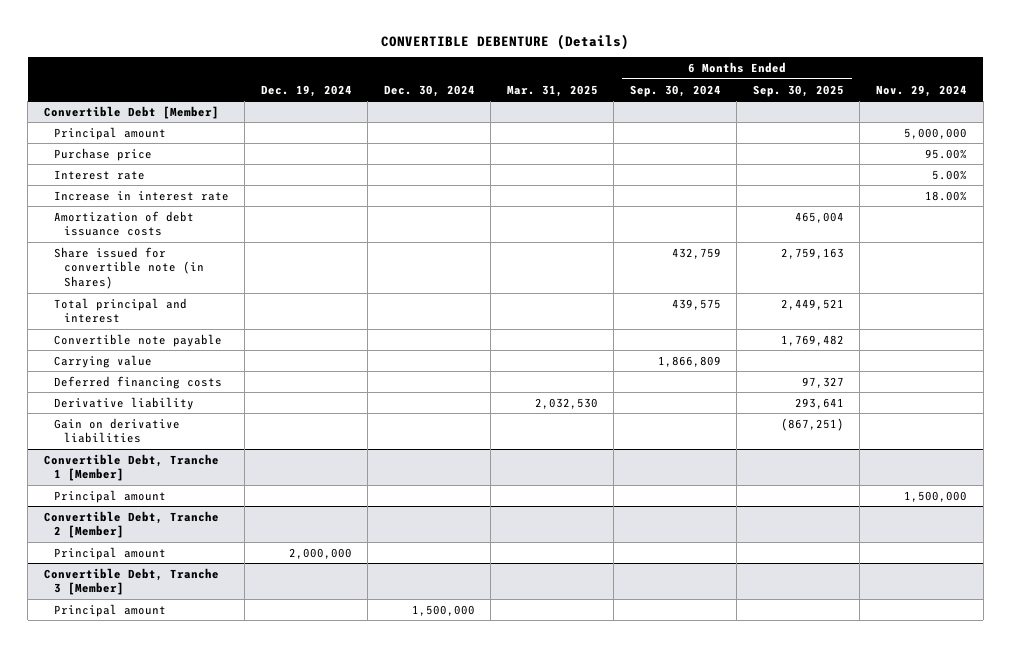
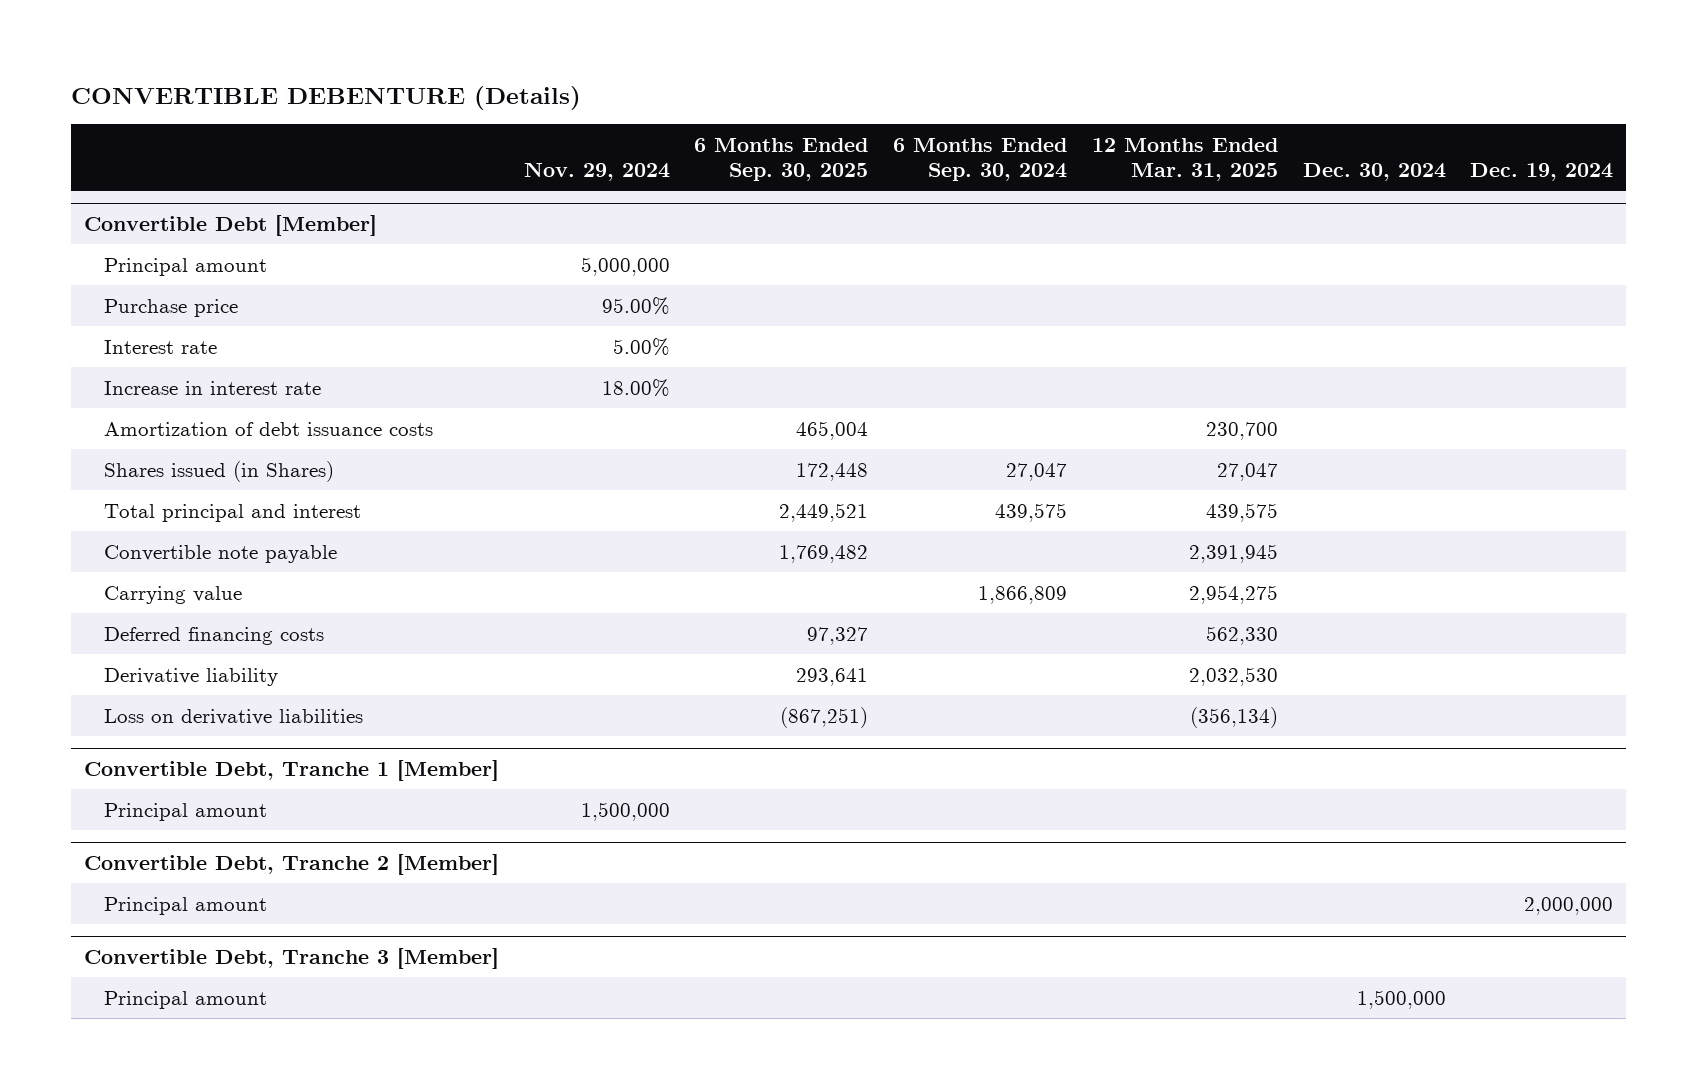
[506,84,598,97] Mar. 31, 2025 -> none
none -> [1091,137,1278,181] 12 Months Ended Mar. 31, 2025
[53,246,204,290] Share issued for convertible note (in Shares) -> [104,460,335,482] Shares issued (in Shares)
[671,247,721,259] 432,759 -> [1006,462,1068,481] 27,047
[780,247,844,259] 2,759,163 -> [796,462,869,481] 172,448
[53,417,180,444] Gain on derivative liabilities -> [104,708,364,725] Loss on derivative liabilities

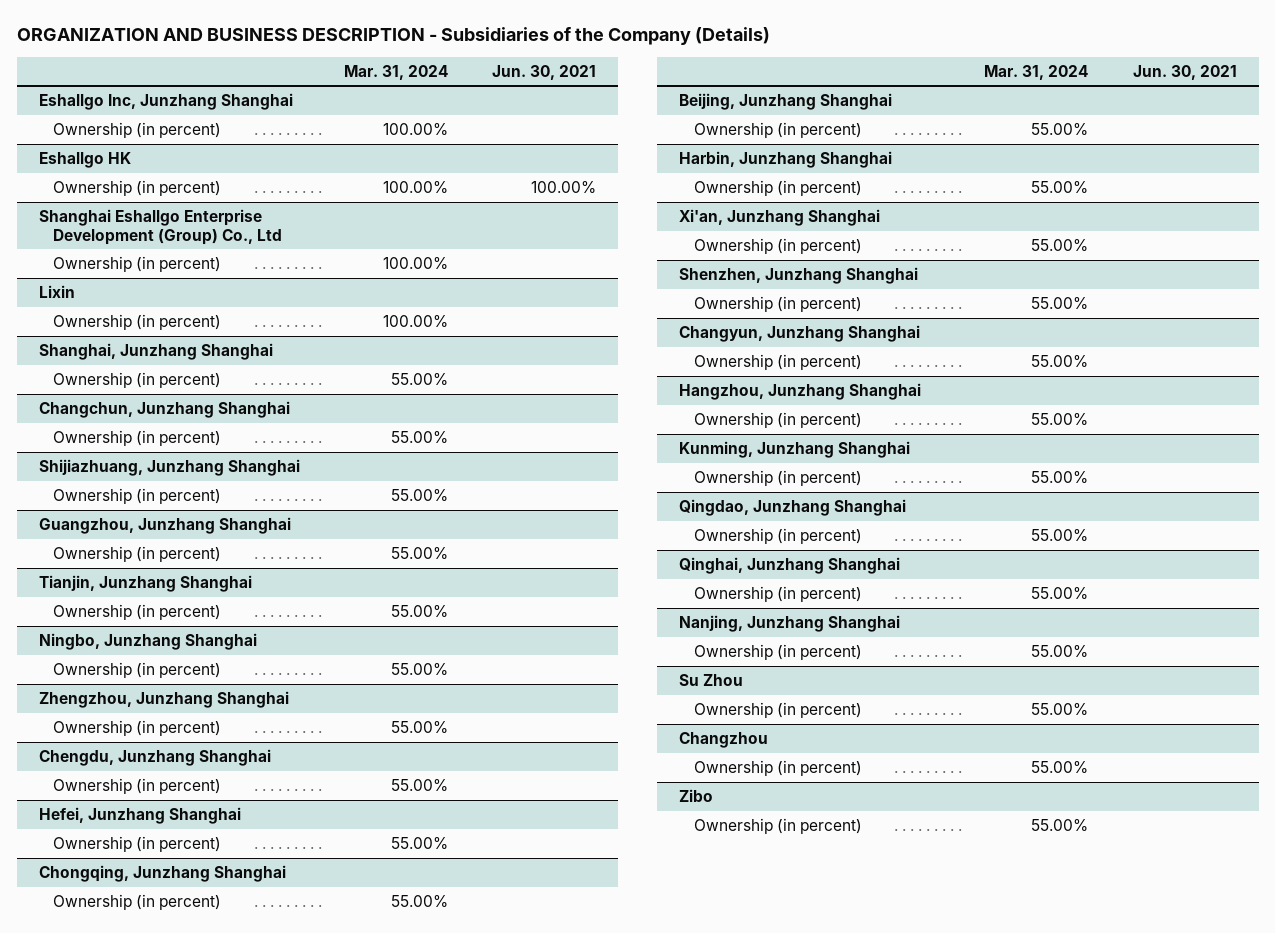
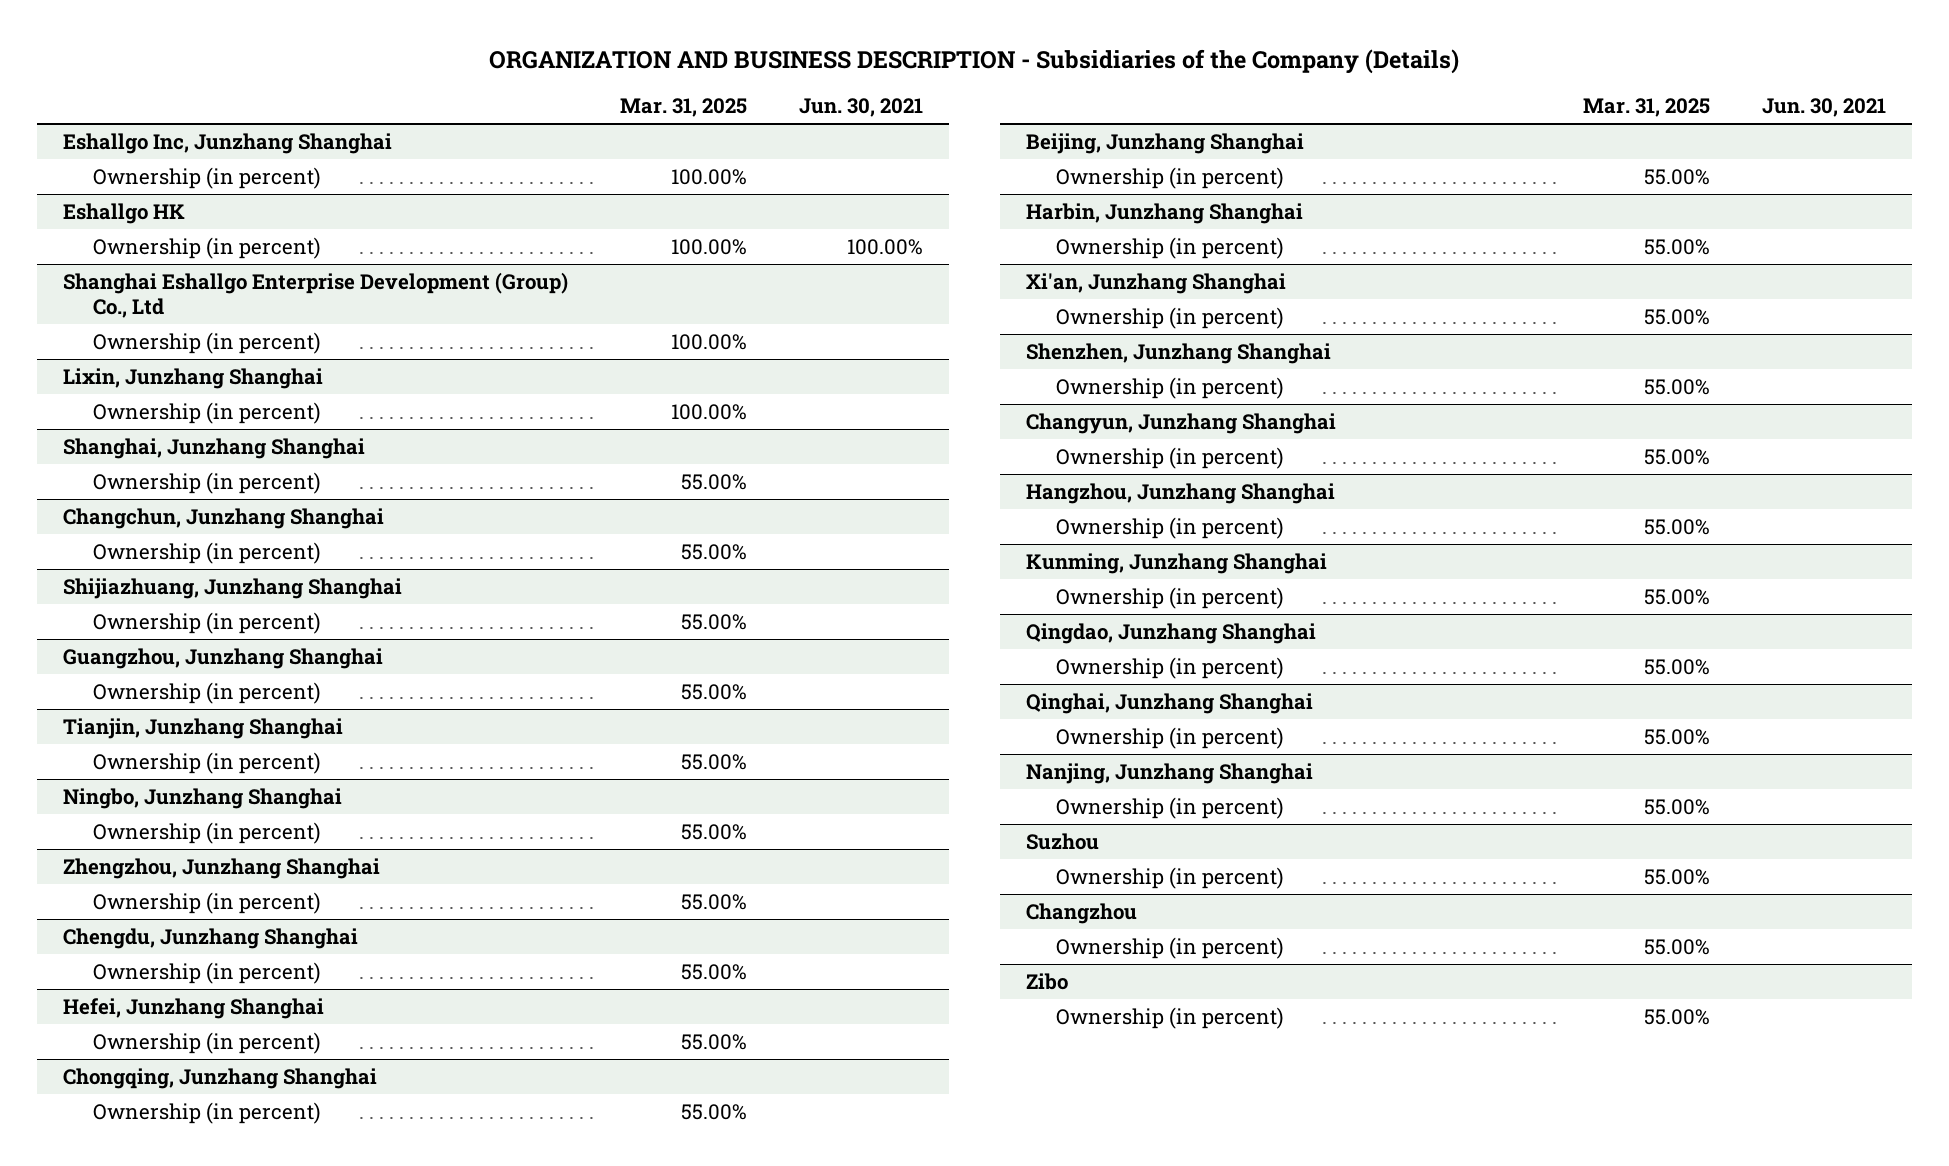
[343,64,448,80] Mar. 31, 2024 -> none
none -> [619,98,747,118] Mar. 31, 2025
[38,285,75,299] Lixin -> [62,367,323,389] Lixin, Junzhang Shanghai
[679,674,744,687] Su Zhou -> [1025,832,1099,850] Suzhou

